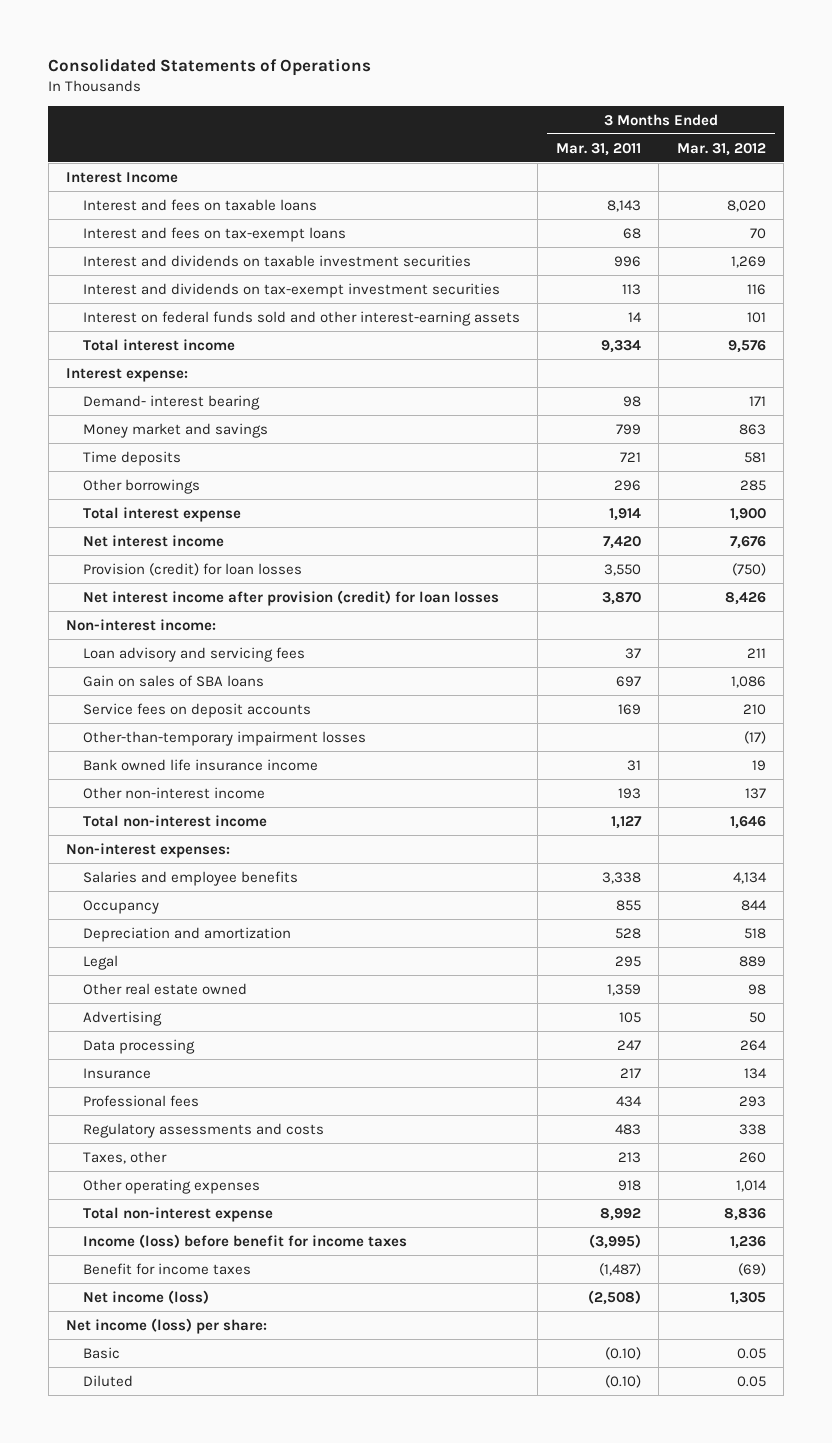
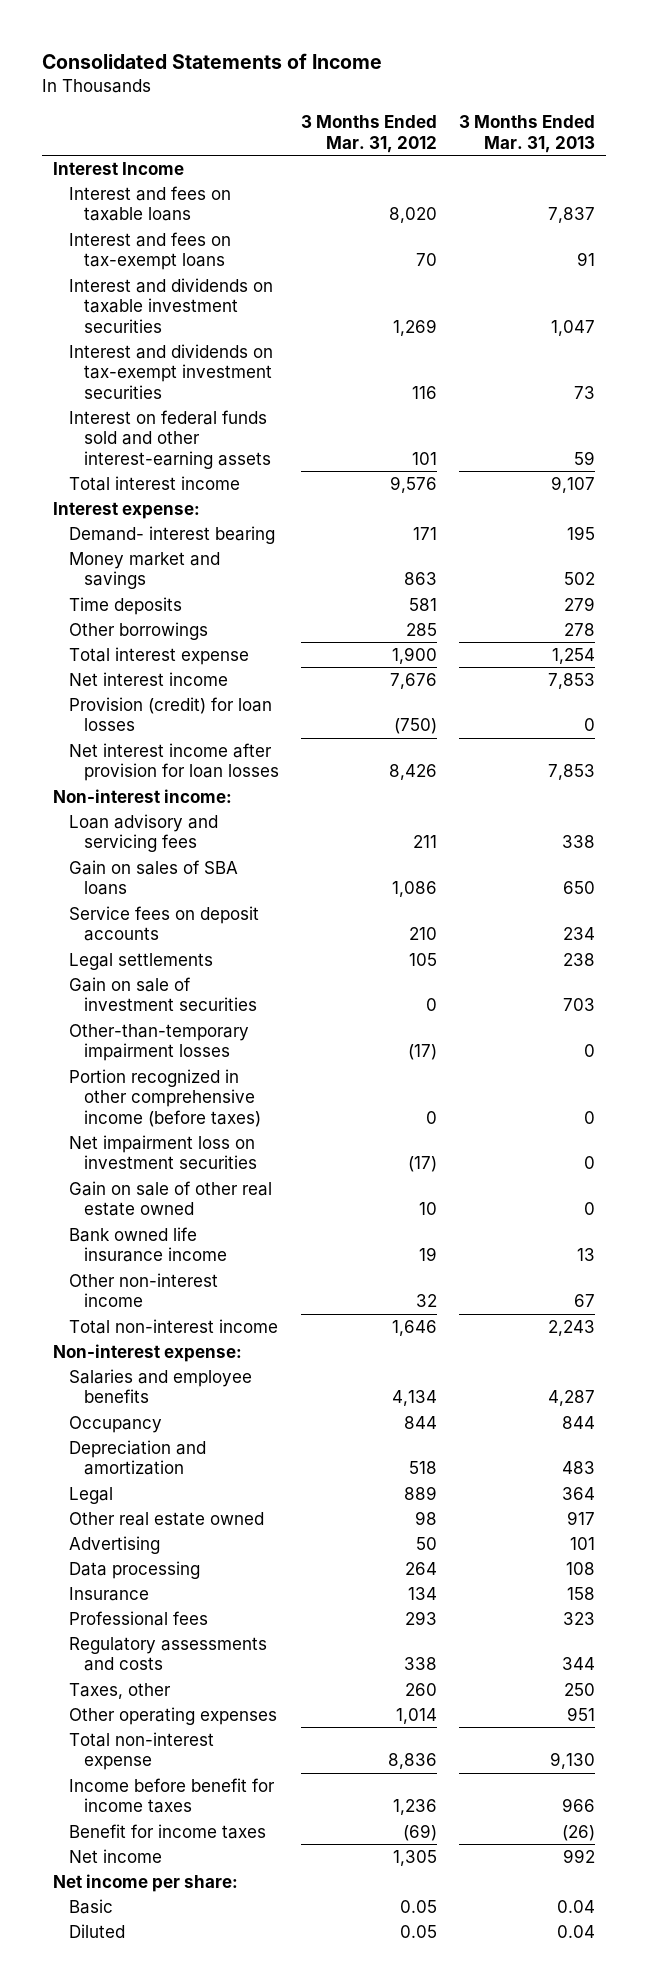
[48,58,372,77] Consolidated Statements of Operations -> [42,52,383,69] Consolidated Statements of Income
[555,142,641,156] Mar. 31, 2011 -> none
none -> [459,115,596,153] 3 Months Ended Mar. 31, 2013
[82,589,499,606] Net interest income after provision (credit) for loan losses -> [68,742,279,782] Net interest income after provision for loan losses
none -> [68,952,213,970] Legal settlements
none -> [68,976,257,1012] Gain on sale of investment securities
none -> [68,1068,261,1127] Portion recognized in other comprehensive income (before taxes)
none -> [68,1134,257,1170] Net impairment loss on investment securities
none -> [68,1180,272,1217] Gain on sale of other real estate owned
[744,787,766,799] 137 -> [416,1294,438,1308] 32
[66,842,231,858] Non-interest expenses: -> [53,1343,243,1362] Non-interest expense:
[82,1233,407,1248] Income (loss) before benefit for income taxes -> [68,1777,275,1814] Income before benefit for income taxes
[82,1289,209,1304] Net income (loss) -> [68,1848,162,1863] Net income
[66,1317,268,1334] Net income (loss) per share: -> [53,1873,239,1892] Net income per share:

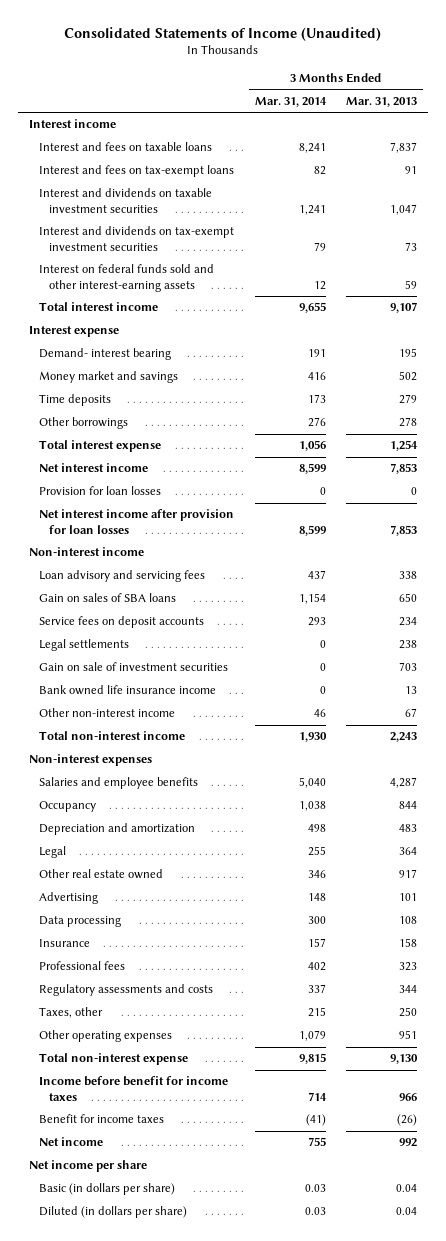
[42,52,383,69] Consolidated Statements of Income -> [64,26,382,41] Consolidated Statements of Income (Unaudited)
[301,115,438,153] 3 Months Ended Mar. 31, 2012 -> none
none -> [254,97,327,108] Mar. 31, 2014
[53,161,185,175] Interest Income -> [28,119,116,129] Interest income
[53,501,201,519] Interest expense: -> [28,326,119,338] Interest expense
[68,696,272,732] Provision (credit) for loan losses -> [38,486,161,496] Provision for loan losses
[53,788,233,803] Non-interest income: -> [28,547,144,557] Non-interest income
[68,1023,249,1062] Other-than-temporary impairment losses -> none
[68,1068,261,1127] Portion recognized in other comprehensive income (before taxes) -> none
[68,1134,257,1170] Net impairment loss on investment securities -> none
[68,1180,272,1217] Gain on sale of other real estate owned -> none
[53,1343,243,1362] Non-interest expense: -> [28,754,152,767] Non-interest expenses
[53,1873,239,1892] Net income per share: -> [28,1160,147,1173] Net income per share
[68,1898,113,1914] Basic -> [38,1183,175,1196] Basic (in dollars per share)
[68,1923,125,1938] Diluted -> [38,1206,187,1219] Diluted (in dollars per share)

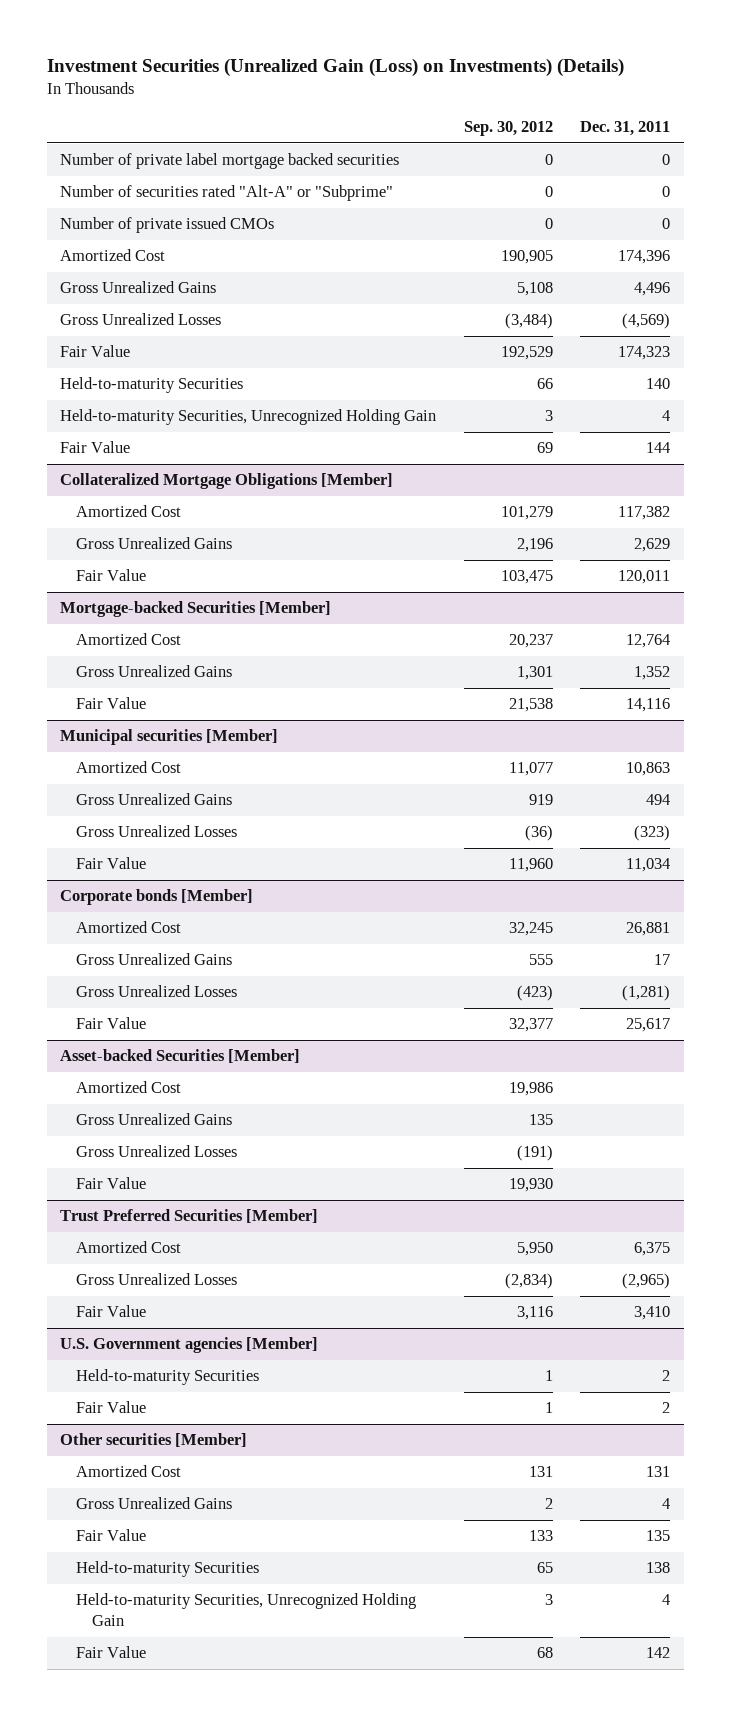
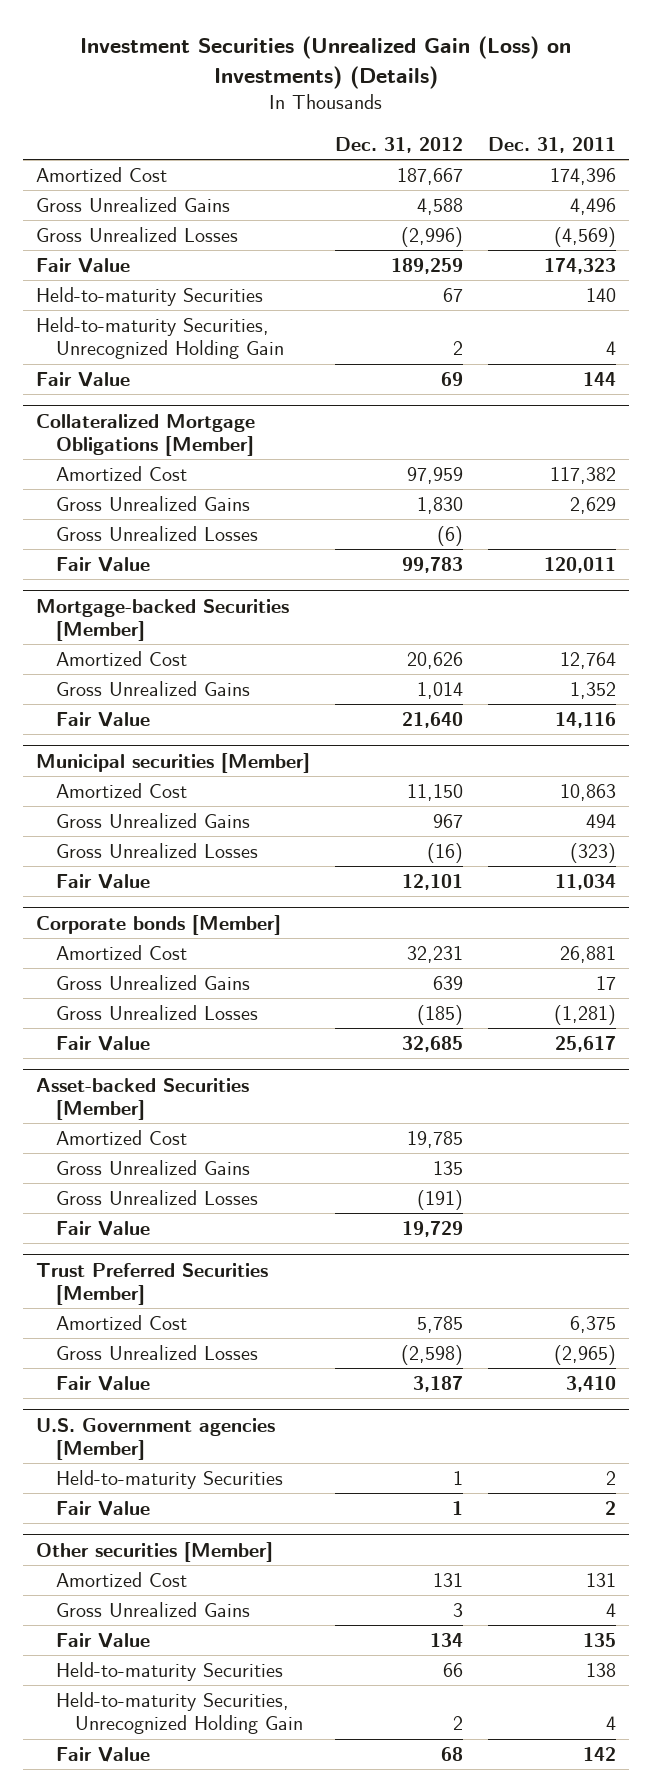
[463,120,553,136] Sep. 30, 2012 -> none
none -> [335,136,464,153] Dec. 31, 2012
[60,153,400,170] Number of private label mortgage backed securities -> none
[60,185,394,202] Number of securities rated "Alt-A" or "Subprime" -> none
[60,217,275,234] Number of private issued CMOs -> none
none -> [55,525,258,541] Gross Unrealized Losses

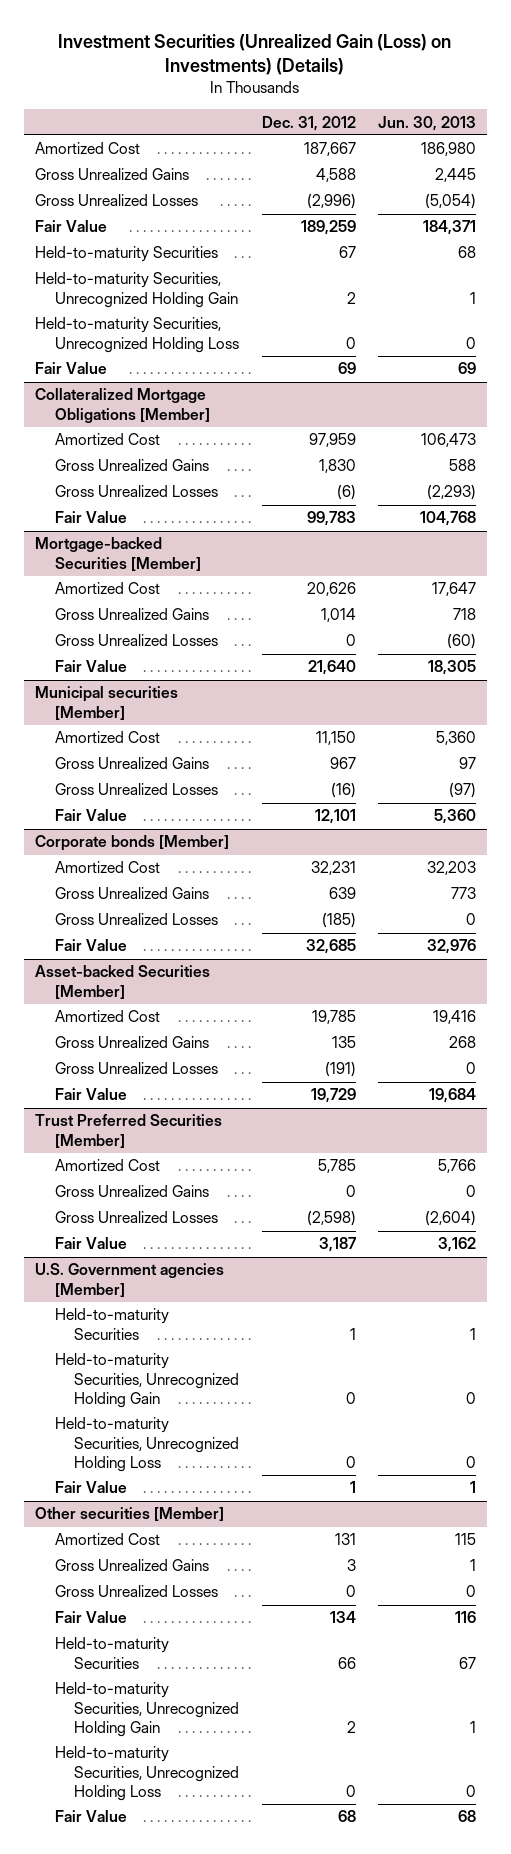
[488,136,617,153] Dec. 31, 2011 -> none
none -> [377,115,476,131] Jun. 30, 2013
none -> [34,317,239,353] Held-to-maturity Securities, Unrecognized Holding Loss
none -> [54,634,218,647] Gross Unrealized Losses
none -> [54,1185,209,1198] Gross Unrealized Gains
none -> [54,1353,240,1409] Held-to-maturity Securities, Unrecognized Holding Gain
none -> [54,1417,240,1473] Held-to-maturity Securities, Unrecognized Holding Loss
none -> [54,1585,218,1598] Gross Unrealized Losses
none -> [54,1746,240,1802] Held-to-maturity Securities, Unrecognized Holding Loss

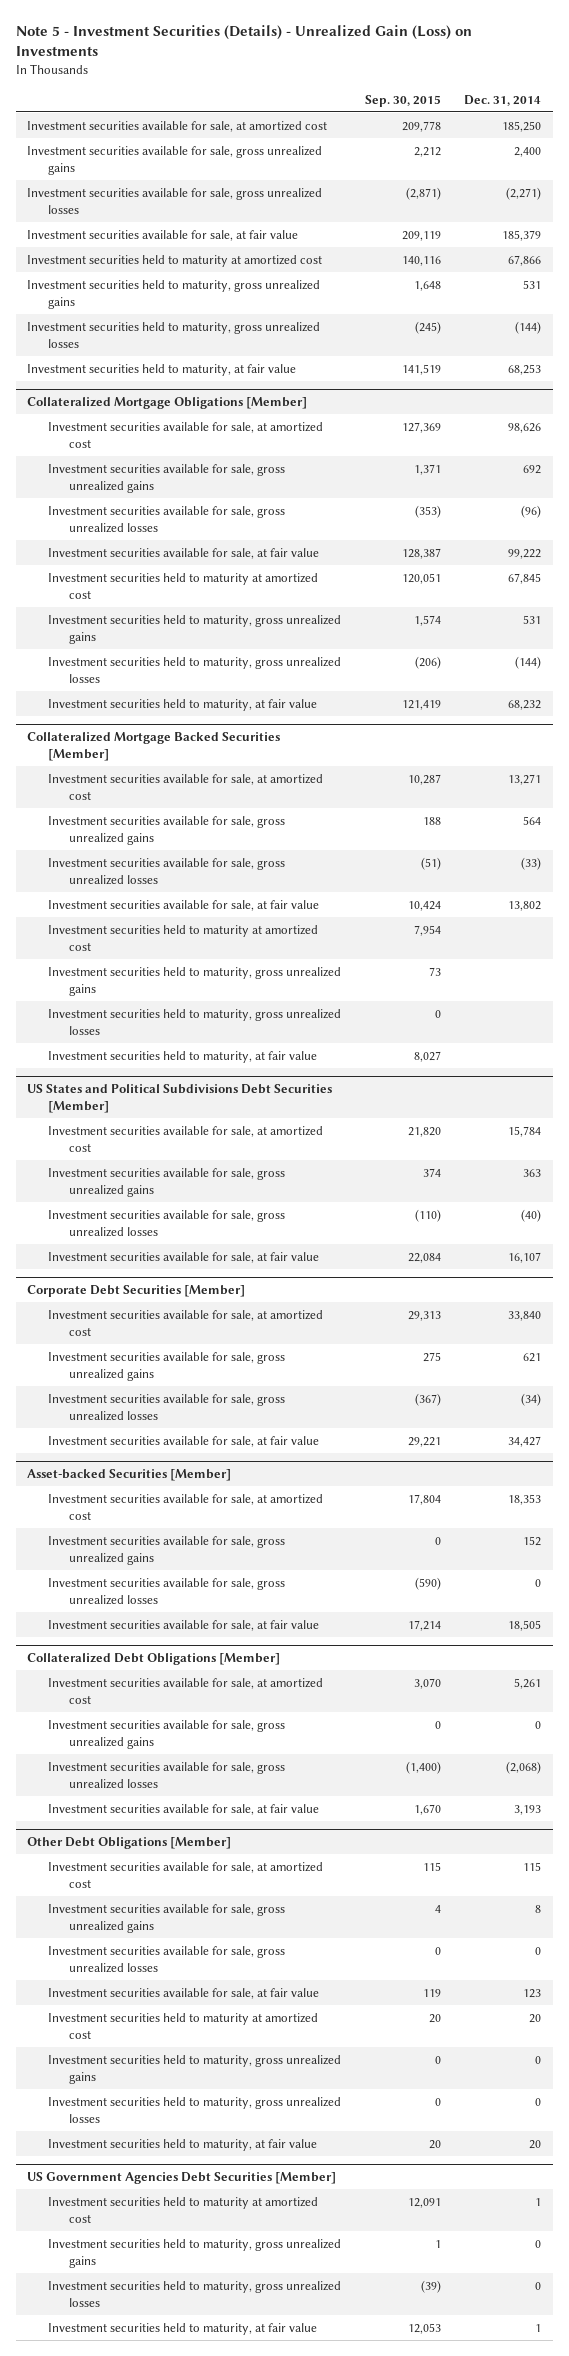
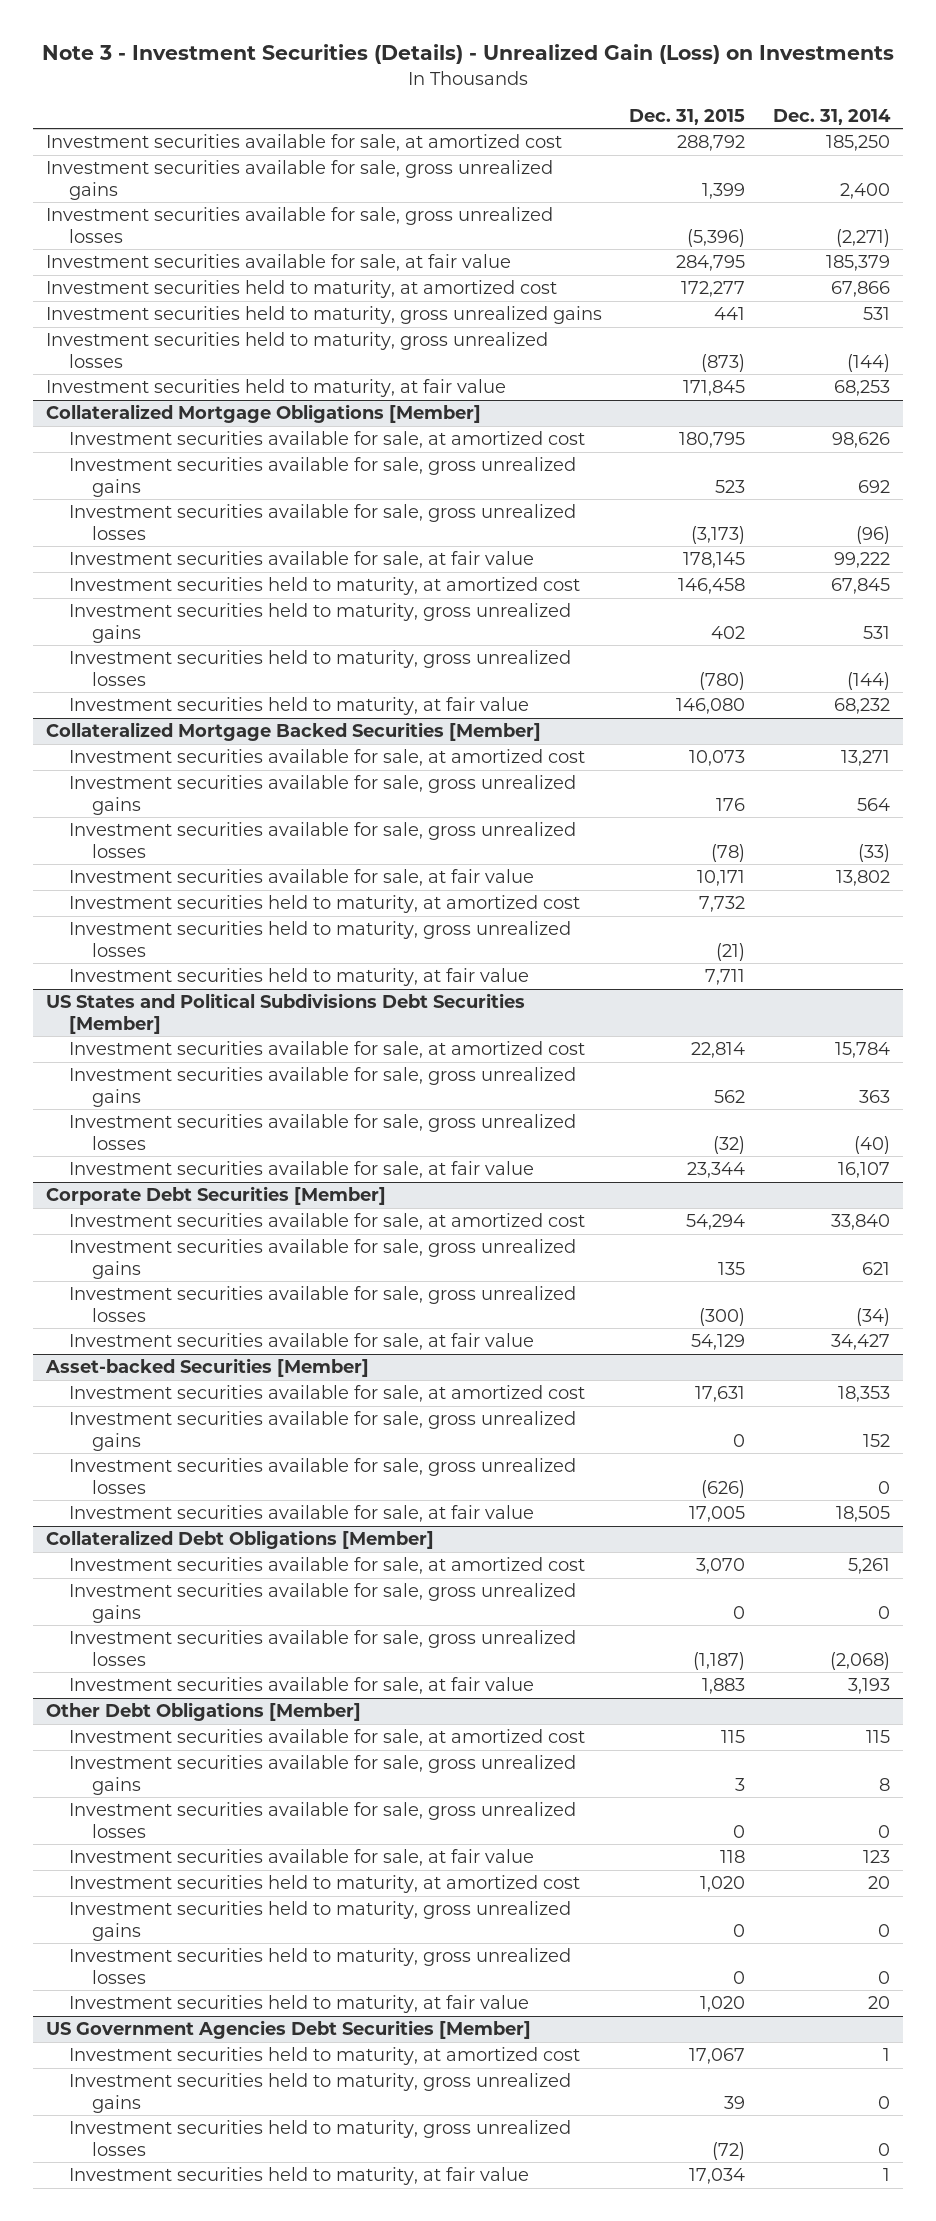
[15,24,472,57] Note 5 - Investment Securities (Details) - Unrealized Gain (Loss) on Investments -> [41,44,894,65] Note 3 - Investment Securities (Details) - Unrealized Gain (Loss) on Investments
[364,94,441,107] Sep. 30, 2015 -> none
none -> [629,108,746,125] Dec. 31, 2015
[27,254,323,267] Investment securities held to maturity at amortized cost -> [46,280,558,299] Investment securities held to maturity, at amortized cost
[48,572,319,599] Investment securities held to maturity at amortized cost -> [69,577,581,596] Investment securities held to maturity, at amortized cost
[48,966,342,996] Investment securities held to maturity, gross unrealized gains -> none
[48,924,319,951] Investment securities held to maturity at amortized cost -> [69,895,581,914] Investment securities held to maturity, at amortized cost
[48,2012,319,2039] Investment securities held to maturity at amortized cost -> [69,1875,581,1894] Investment securities held to maturity, at amortized cost
[48,2196,319,2223] Investment securities held to maturity at amortized cost -> [69,2047,581,2066] Investment securities held to maturity, at amortized cost

